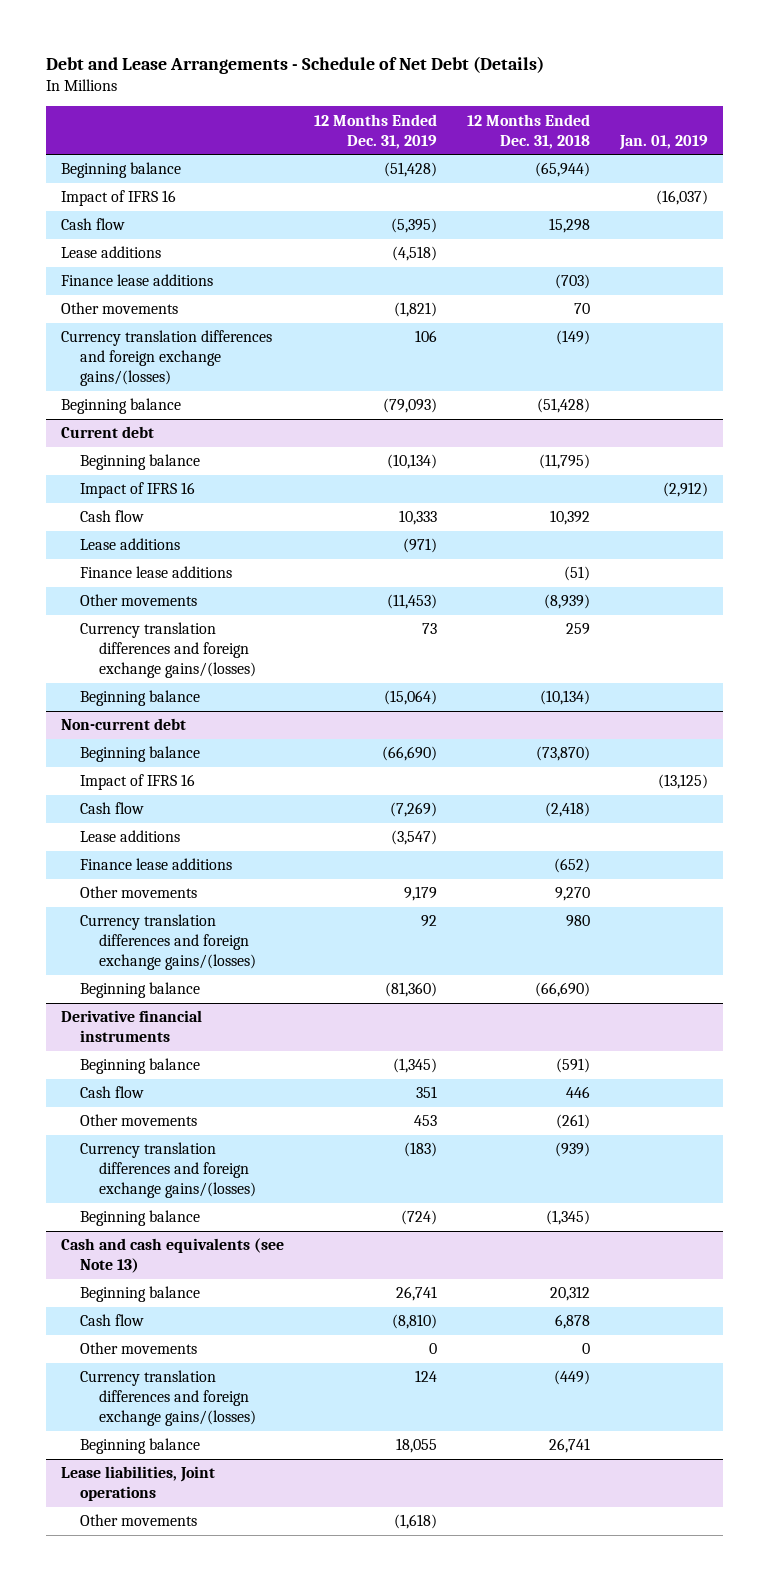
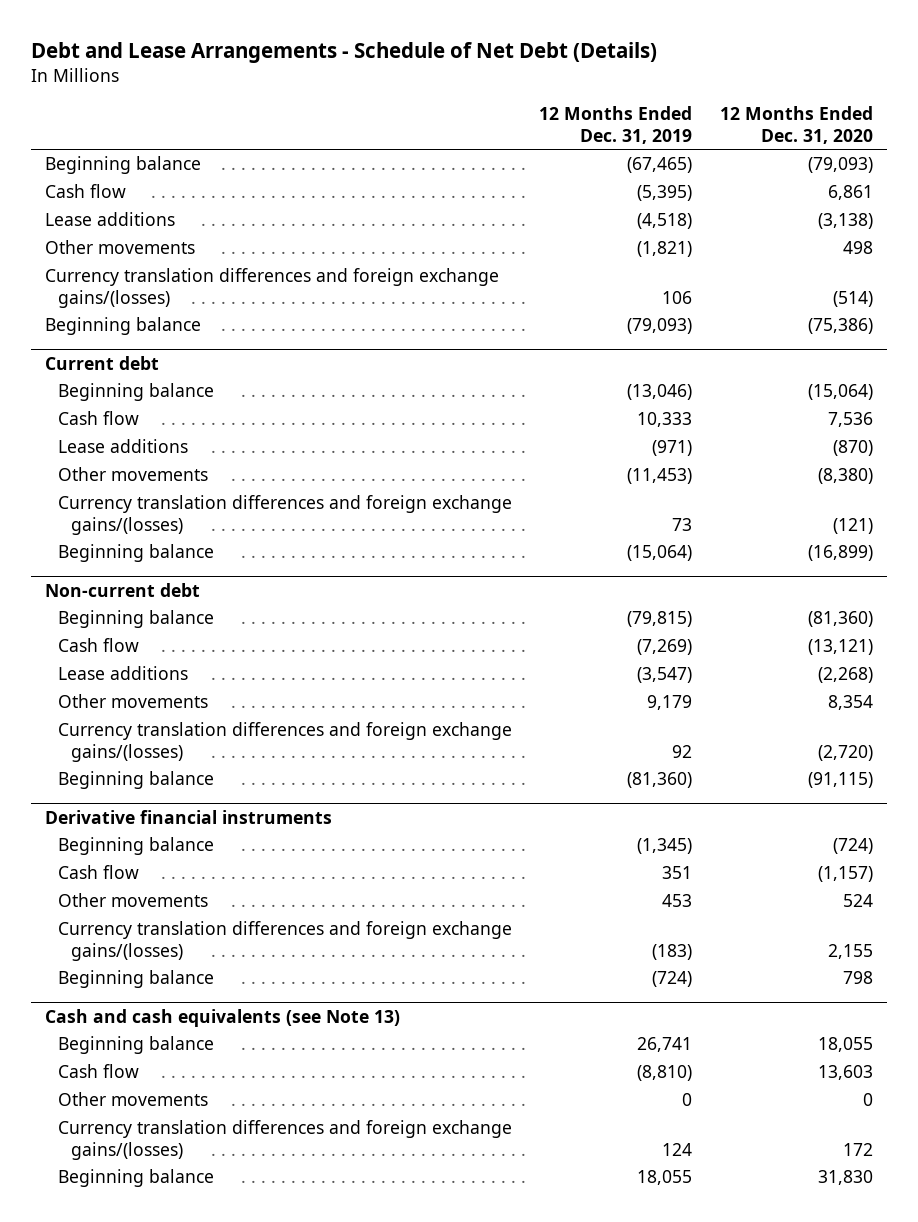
[466,113,590,149] 12 Months Ended Dec. 31, 2018 -> none
[618,134,708,150] Jan. 01, 2019 -> none
none -> [720,106,874,144] 12 Months Ended Dec. 31, 2020
[60,190,176,207] Impact of IFRS 16 -> none
[383,162,437,178] (51,428) -> [627,157,693,174] (67,465)
[60,274,213,287] Finance lease additions -> none
[79,482,195,499] Impact of IFRS 16 -> none
[386,454,437,470] (10,134) -> [627,384,693,401] (13,046)
[79,566,232,579] Finance lease additions -> none
[79,774,195,791] Impact of IFRS 16 -> none
[381,746,437,762] (66,690) -> [627,611,693,628] (79,815)
[79,858,232,871] Finance lease additions -> none
[60,1466,215,1502] Lease liabilities, Joint operations -> none
[79,1514,197,1527] Other movements -> none

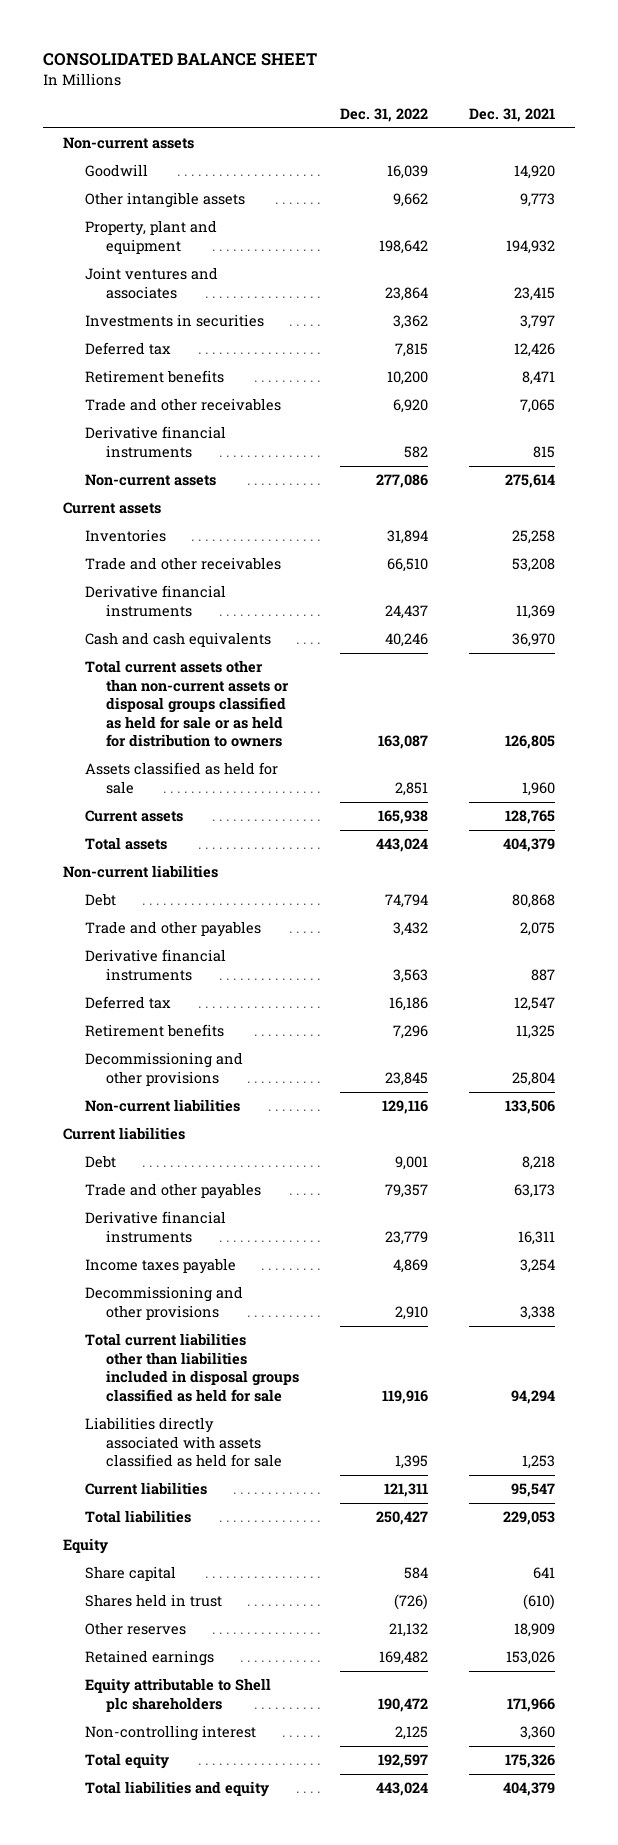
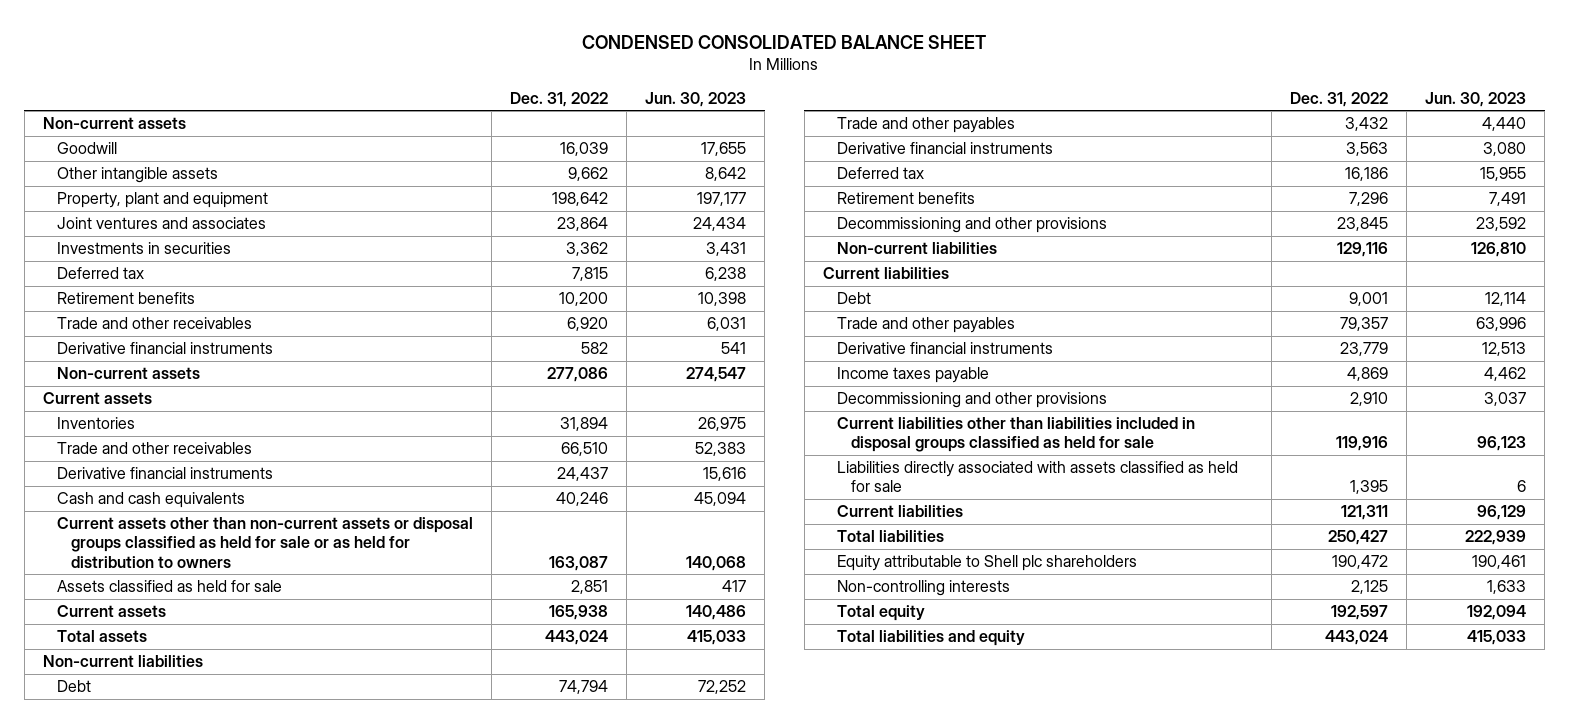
[43,53,318,67] CONSOLIDATED BALANCE SHEET -> [582,34,987,49] CONDENSED CONSOLIDATED BALANCE SHEET
[468,107,555,122] Dec. 31, 2021 -> none
none -> [644,91,746,107] Jun. 30, 2023
[84,660,290,748] Total current assets other than non-current assets or disposal groups classified as held for sale or as held for distribution to owners -> [56,517,473,568] Current assets other than non-current assets or disposal groups classified as held for sale or as held for distribution to owners
[84,1333,300,1402] Total current liabilities other than liabilities included in disposal groups classified as held for sale -> [836,417,1195,453] Current liabilities other than liabilities included in disposal groups classified as held for sale
[63,1538,109,1555] Equity -> none
[84,1566,176,1582] Share capital -> none
[84,1594,222,1608] Shares held in trust -> none
[84,1622,186,1636] Other reserves -> none
[84,1650,214,1667] Retained earnings -> none
[84,1725,256,1742] Non-controlling interest -> [836,580,1010,597] Non-controlling interests

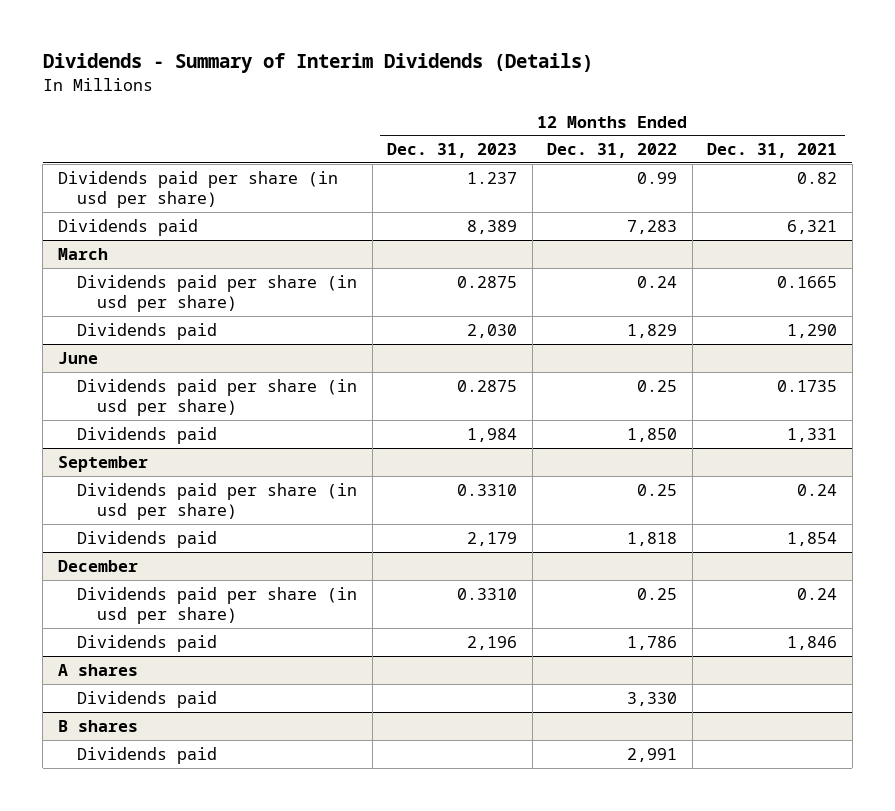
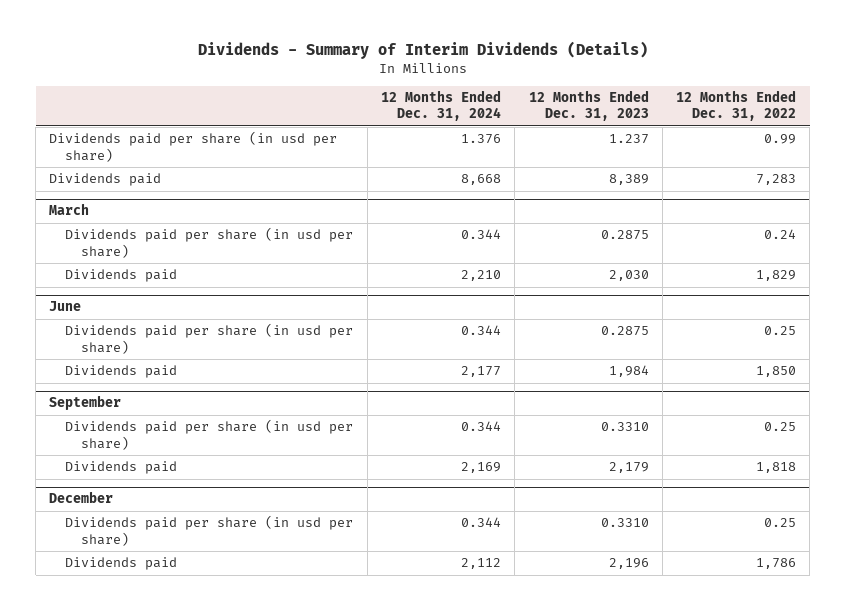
[707,143,838,159] Dec. 31, 2021 -> none
none -> [380,89,501,122] 12 Months Ended Dec. 31, 2024
[57,663,138,676] A shares -> none
[77,690,218,708] Dividends paid -> none
[57,719,138,732] B shares -> none
[77,746,218,764] Dividends paid -> none

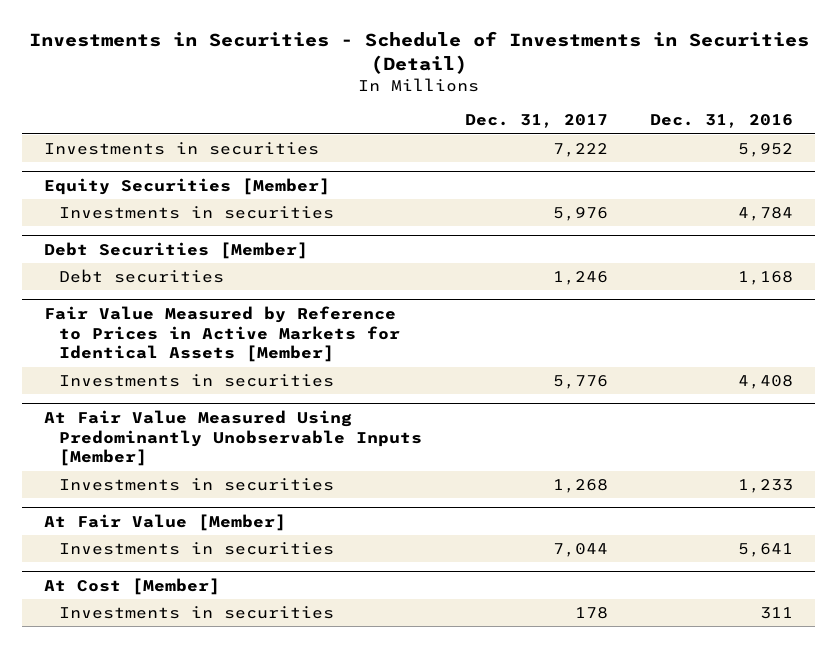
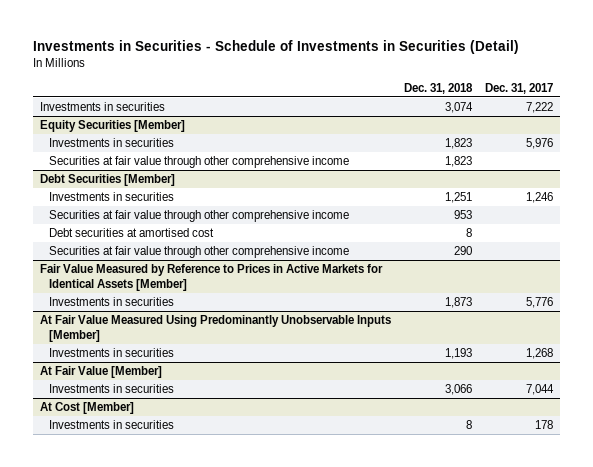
[650,114,794,129] Dec. 31, 2016 -> none
none -> [403,82,473,94] Dec. 31, 2018
none -> [49,156,350,169] Securities at fair value through other comprehensive income
[58,269,224,284] Debt securities -> [49,192,175,202] Investments in securities
none -> [49,210,350,223] Securities at fair value through other comprehensive income
none -> [49,228,215,238] Debt securities at amortised cost
none -> [49,246,350,259] Securities at fair value through other comprehensive income

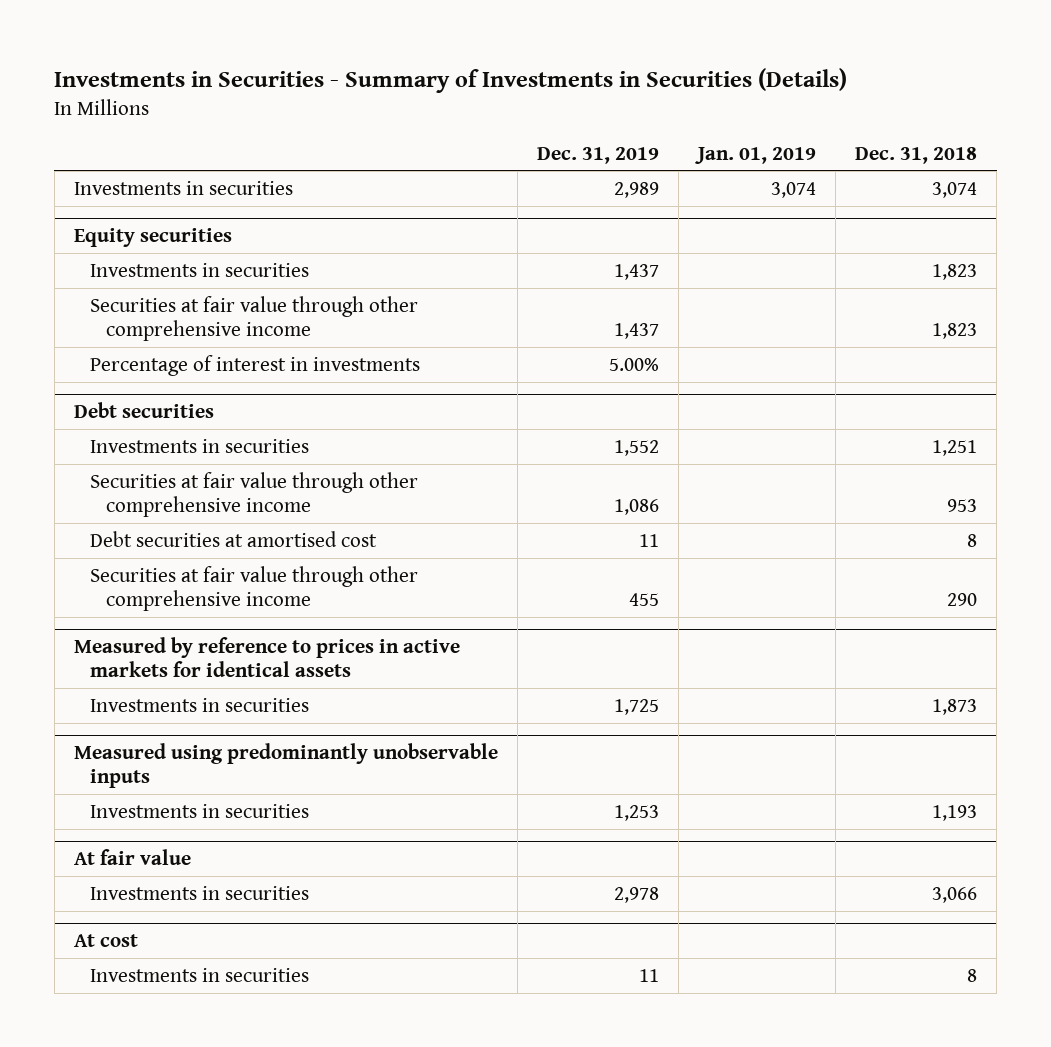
[33,40,520,55] Investments in Securities - Schedule of Investments in Securities (Detail) -> [54,67,848,93] Investments in Securities - Summary of Investments in Securities (Details)
[485,82,554,94] Dec. 31, 2017 -> none
none -> [536,146,659,164] Dec. 31, 2019
none -> [694,146,816,164] Jan. 01, 2019
[39,120,185,133] Equity Securities [Member] -> [73,227,232,247] Equity securities
none -> [89,354,420,376] Percentage of interest in investments
[39,174,175,187] Debt Securities [Member] -> [73,401,214,418] Debt securities
[39,264,383,292] Fair Value Measured by Reference to Prices in Active Markets for Identical Assets [Member] -> [73,636,460,678] Measured by reference to prices in active markets for identical assets
[39,315,391,343] At Fair Value Measured Using Predominantly Unobservable Inputs [Member] -> [73,742,498,789] Measured using predominantly unobservable inputs
[39,366,162,379] At Fair Value [Member] -> [73,848,191,865] At fair value
[39,402,134,415] At Cost [Member] -> [73,933,138,947] At cost

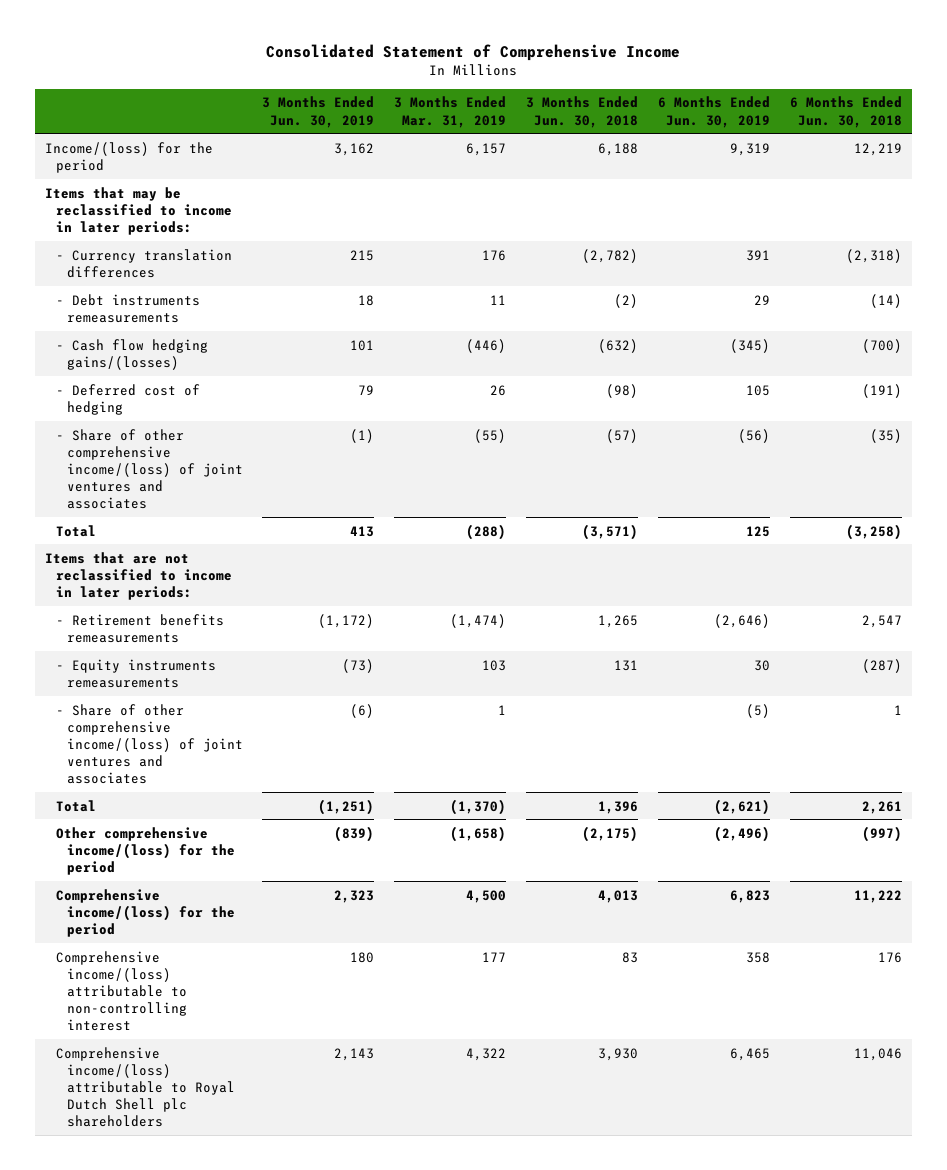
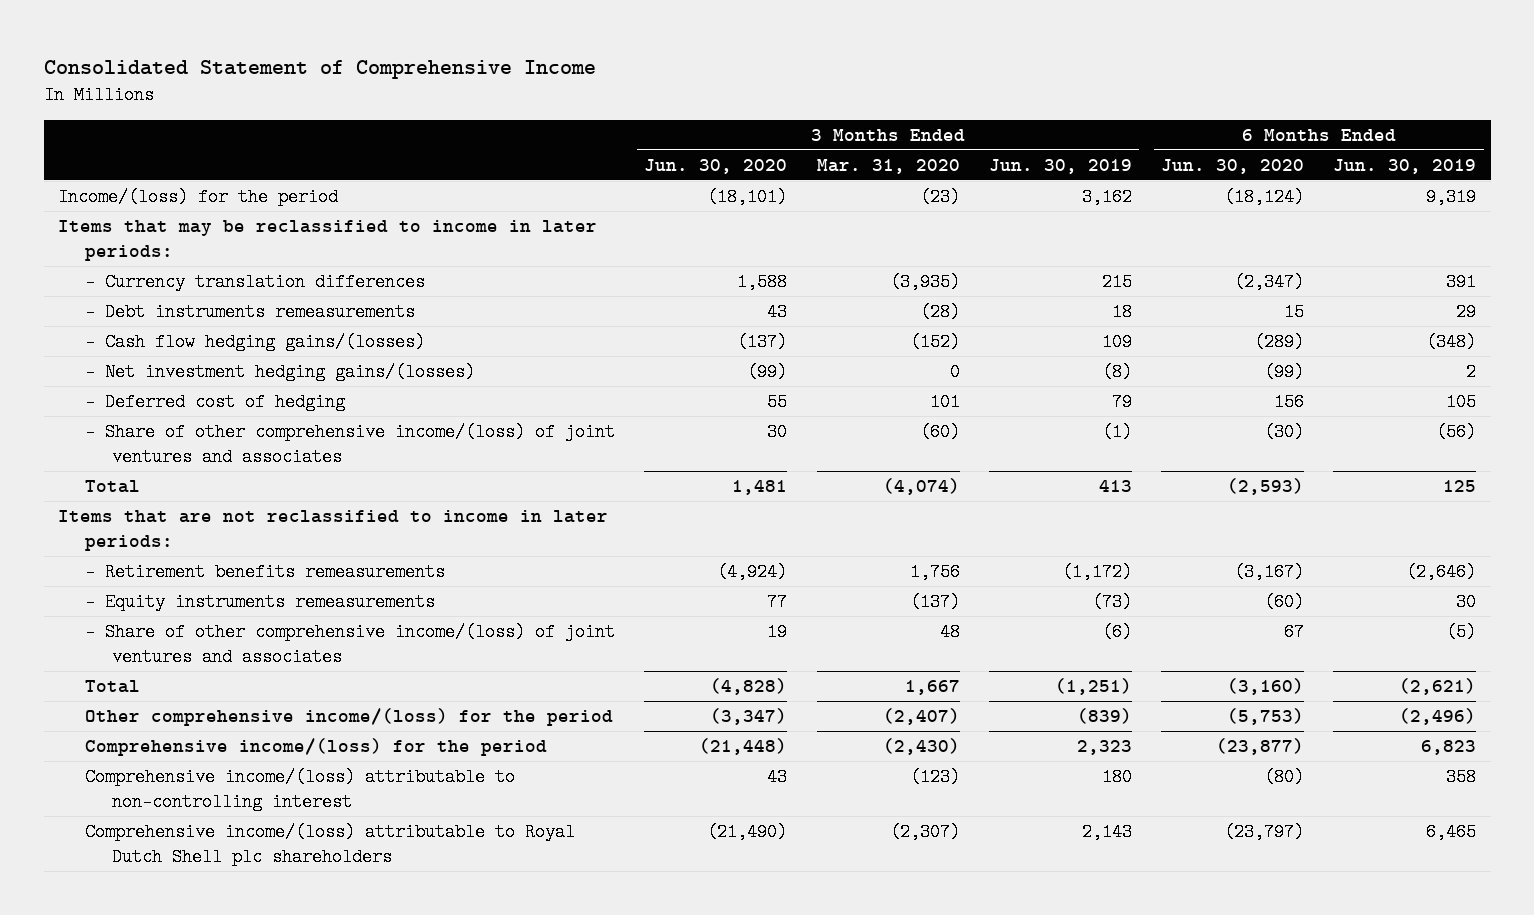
[394,96,507,128] 3 Months Ended Mar. 31, 2019 -> none
[526,96,639,128] 3 Months Ended Jun. 30, 2018 -> none
[789,96,902,128] 6 Months Ended Jun. 30, 2018 -> none
none -> [644,158,788,174] Jun. 30, 2020
none -> [816,158,960,174] Mar. 31, 2020
none -> [1161,158,1305,174] Jun. 30, 2020
[350,339,375,351] 101 -> [1101,332,1132,351] 109
[729,338,770,353] (345) -> [1426,332,1477,351] (348)
none -> [85,362,476,381] - Net investment hedging gains/(losses)

